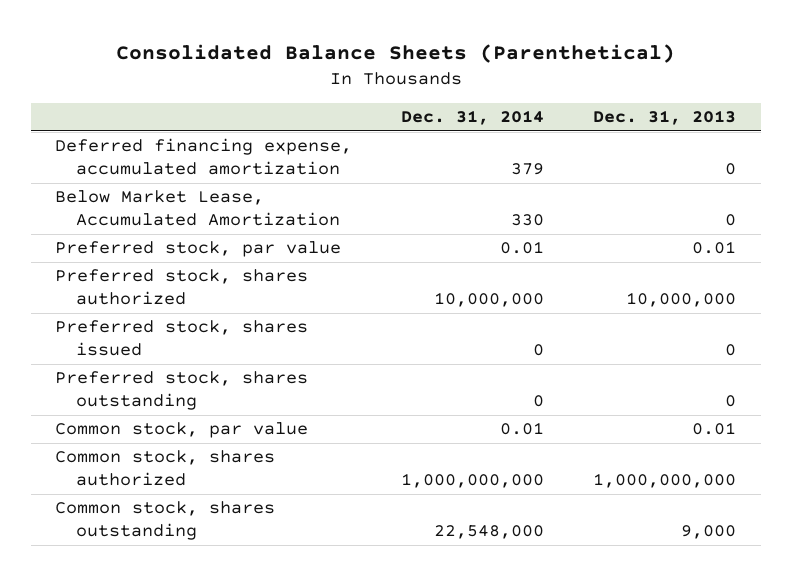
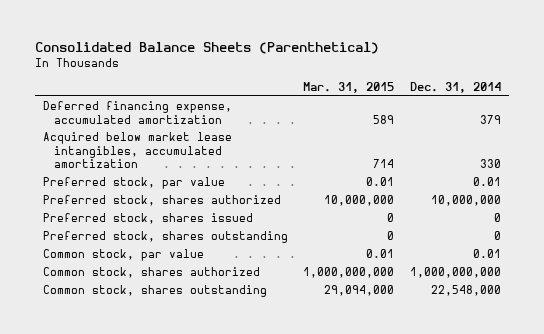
[593,110,737,126] Dec. 31, 2013 -> none
none -> [303,81,395,93] Mar. 31, 2015
[55,190,341,227] Below Market Lease, Accumulated Amortization -> [42,131,232,169] Acquired below market lease intangibles, accumulated amortization

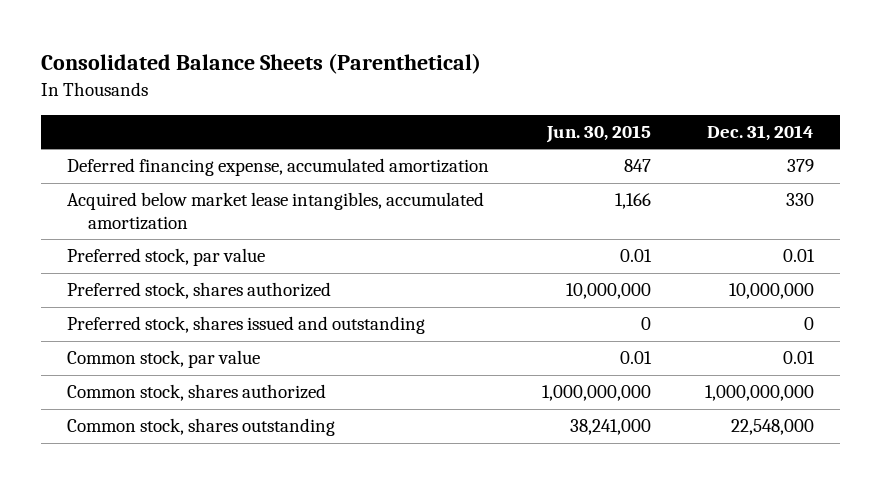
[303,81,395,93] Mar. 31, 2015 -> none
none -> [546,124,652,143] Jun. 30, 2015
[42,212,253,224] Preferred stock, shares issued -> none
[42,230,288,243] Preferred stock, shares outstanding -> [67,316,426,335] Preferred stock, shares issued and outstanding

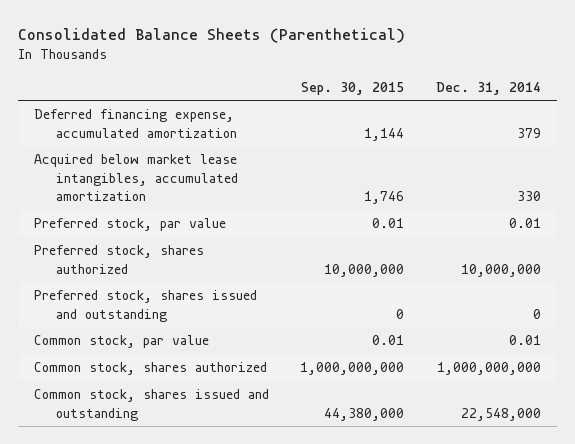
[546,124,652,143] Jun. 30, 2015 -> none
none -> [301,81,405,95] Sep. 30, 2015
[67,418,336,437] Common stock, shares outstanding -> [33,389,269,421] Common stock, shares issued and outstanding

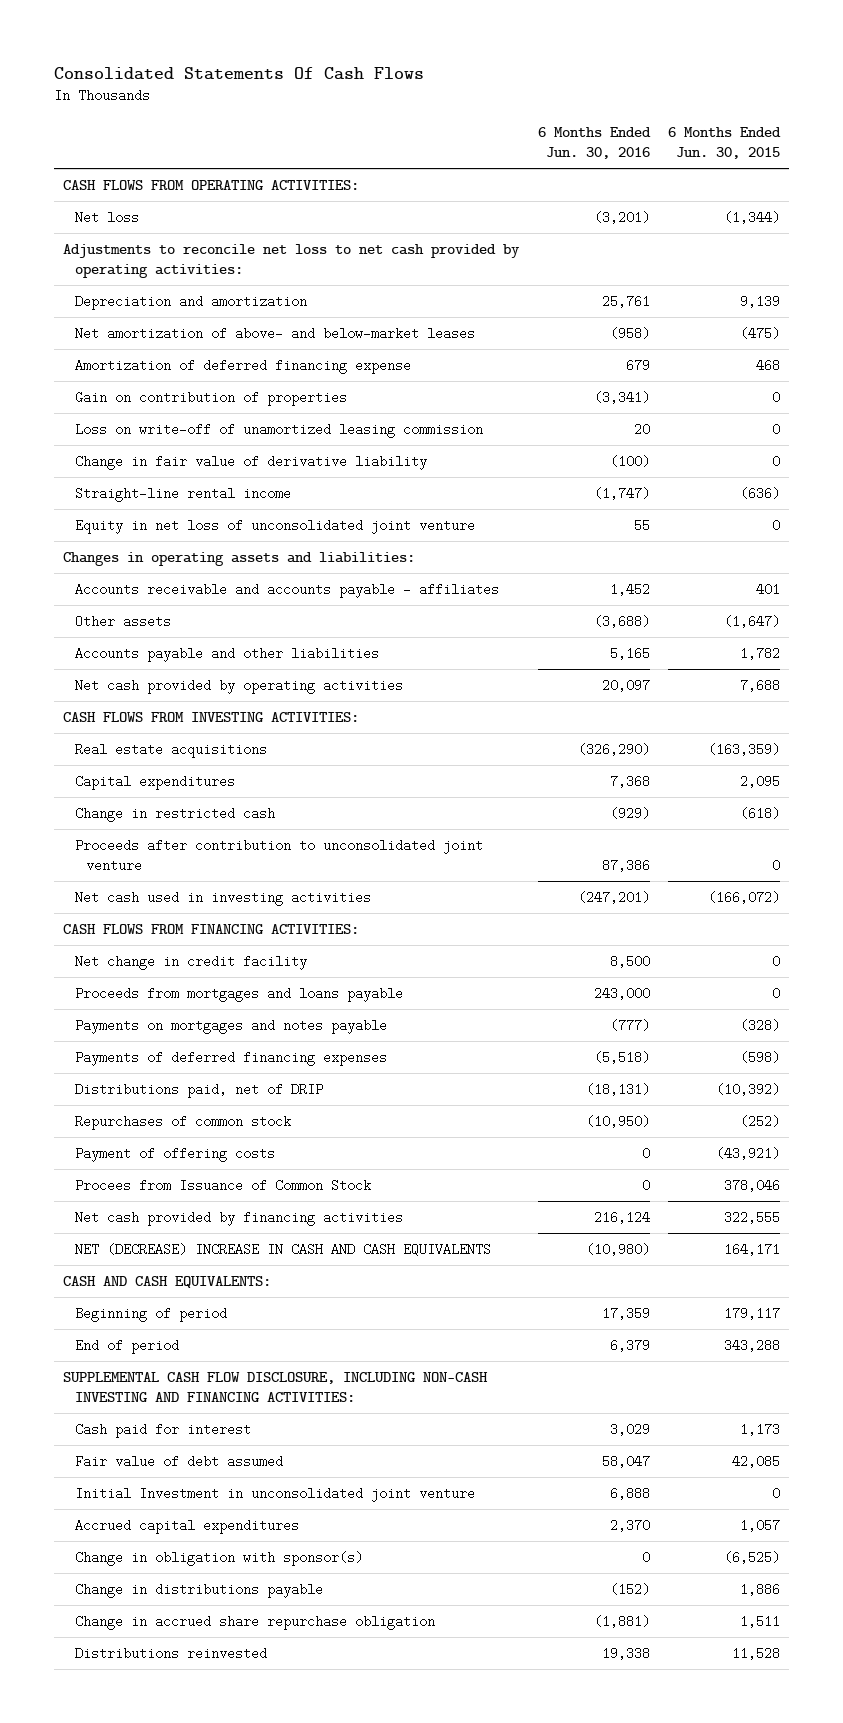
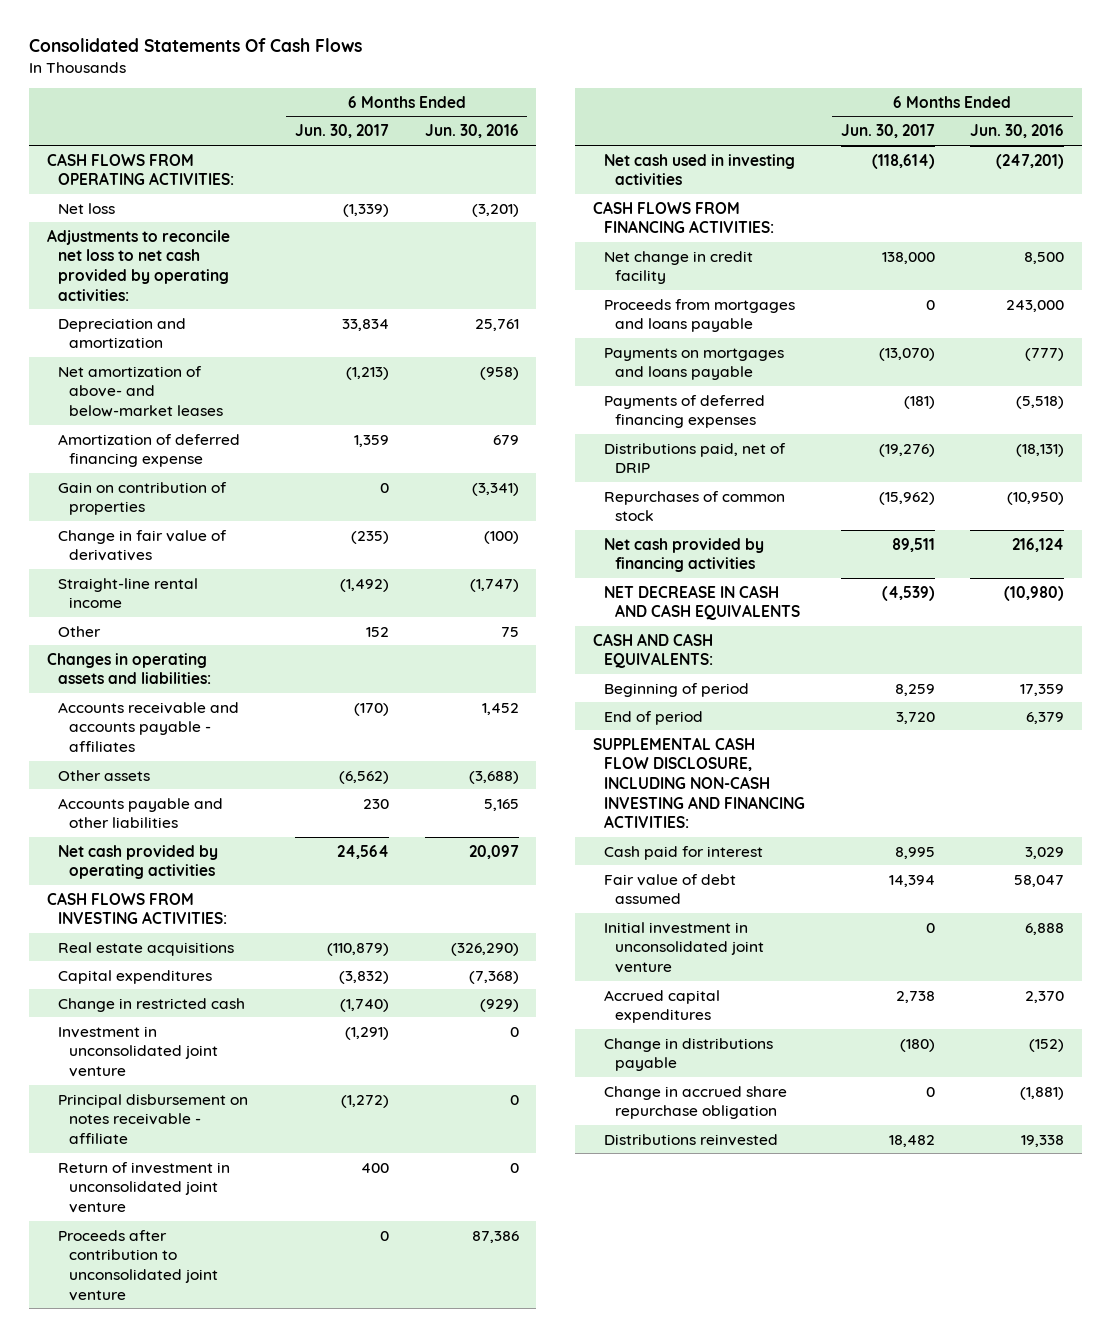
[668,127,782,160] 6 Months Ended Jun. 30, 2015 -> none
none -> [294,124,389,139] Jun. 30, 2017
[74,422,483,438] Loss on write-off of unamortized leasing commission -> none
[74,454,427,470] Change in fair value of derivative liability -> [57,529,227,562] Change in fair value of derivatives
[74,518,475,534] Equity in net loss of unconsolidated joint venture -> none
none -> [57,625,101,637] Other
[609,774,650,788] 7,368 -> [468,970,519,984] (7,368)
none -> [57,1025,219,1077] Investment in unconsolidated joint venture
none -> [57,1093,248,1144] Principal disbursement on notes receivable - affiliate
none -> [57,1161,230,1213] Return of investment in unconsolidated joint venture
[74,1018,387,1034] Payments on mortgages and notes payable -> [603,347,784,381] Payments on mortgages and loans payable
[74,1146,275,1162] Payment of offering costs -> none
[74,1178,371,1192] Procees from Issuance of Common Stock -> none
[74,1242,491,1256] NET (DECREASE) INCREASE IN CASH AND CASH EQUIVALENTS -> [603,584,800,621] NET DECREASE IN CASH AND CASH EQUIVALENTS
[74,1486,475,1502] Initial Investment in unconsolidated joint venture -> [603,921,764,973] Initial investment in unconsolidated joint venture
[74,1550,363,1566] Change in obligation with sponsor(s) -> none

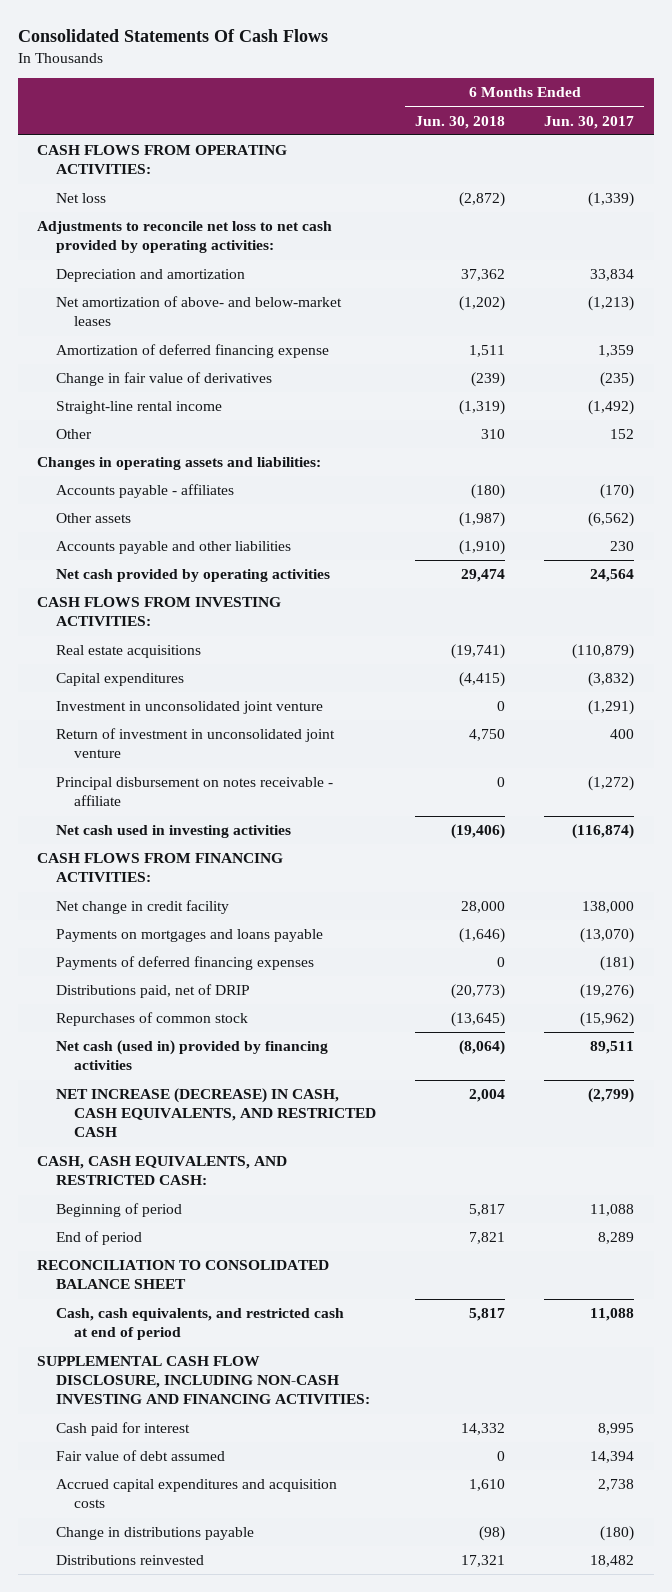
[424,124,519,139] Jun. 30, 2016 -> none
none -> [415,115,506,129] Jun. 30, 2018
[57,481,227,516] Gain on contribution of properties -> none
[57,701,239,752] Accounts receivable and accounts payable - affiliates -> [55,484,234,499] Accounts payable - affiliates
[57,997,245,1012] Change in restricted cash -> none
[57,1229,219,1301] Proceeds after contribution to unconsolidated joint venture -> none
[57,1093,248,1144] Principal disbursement on notes receivable - affiliate -> [55,777,333,807] Principal disbursement on notes receivable - affiliate
[871,153,935,169] (118,614) -> [572,824,635,840] (116,874)
[603,298,795,333] Proceeds from mortgages and loans payable -> none
[603,537,764,573] Net cash provided by financing activities -> [55,1040,328,1071] Net cash (used in) provided by financing activities
[603,584,800,621] NET DECREASE IN CASH AND CASH EQUIVALENTS -> [55,1088,377,1138] NET INCREASE (DECREASE) IN CASH, CASH EQUIVALENTS, AND RESTRICTED CASH
[881,585,935,601] (4,539) -> [588,1088,635,1104] (2,799)
[592,632,713,669] CASH AND CASH EQUIVALENTS: -> [37,1156,288,1186] CASH, CASH EQUIVALENTS, AND RESTRICTED CASH:
[894,683,935,696] 8,259 -> [590,1204,635,1217] 11,088
[895,711,935,724] 3,720 -> [598,1232,635,1245] 8,289
none -> [37,1260,330,1290] RECONCILIATION TO CONSOLIDATED BALANCE SHEET
none -> [55,1308,344,1341] Cash, cash equivalents, and restricted cash at end of period
[603,921,764,973] Initial investment in unconsolidated joint venture -> none
[603,989,720,1024] Accrued capital expenditures -> [55,1479,337,1509] Accrued capital expenditures and acquisition costs
[603,1085,787,1120] Change in accrued share repurchase obligation -> none

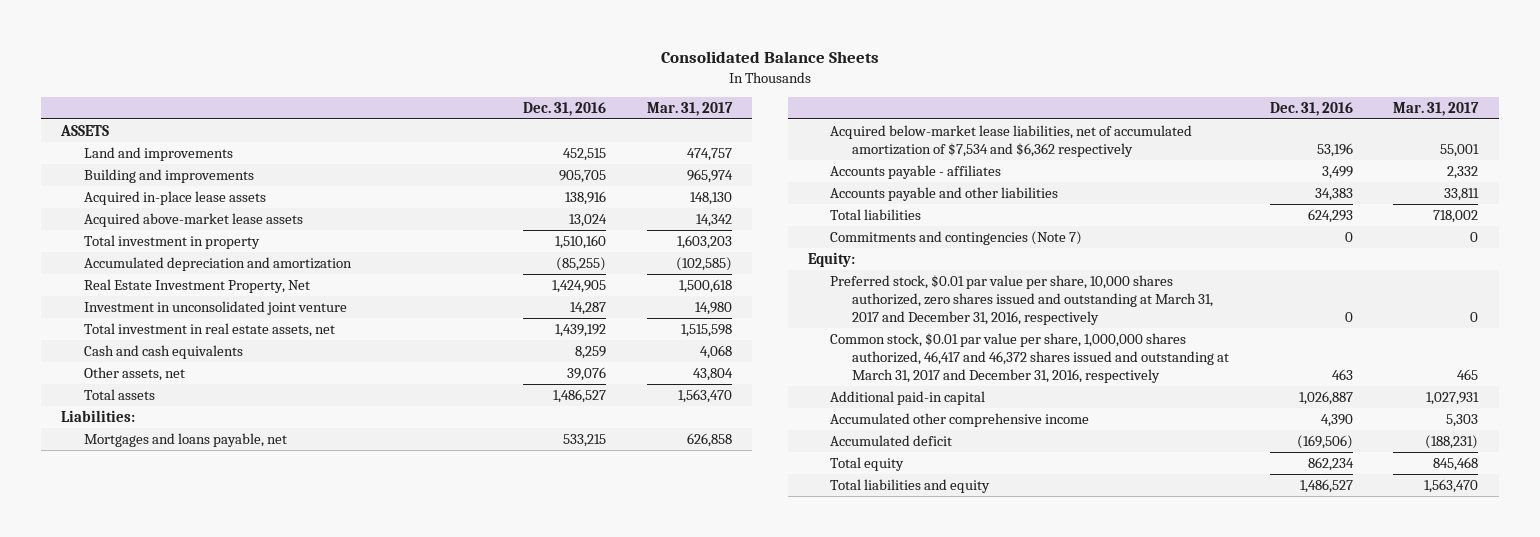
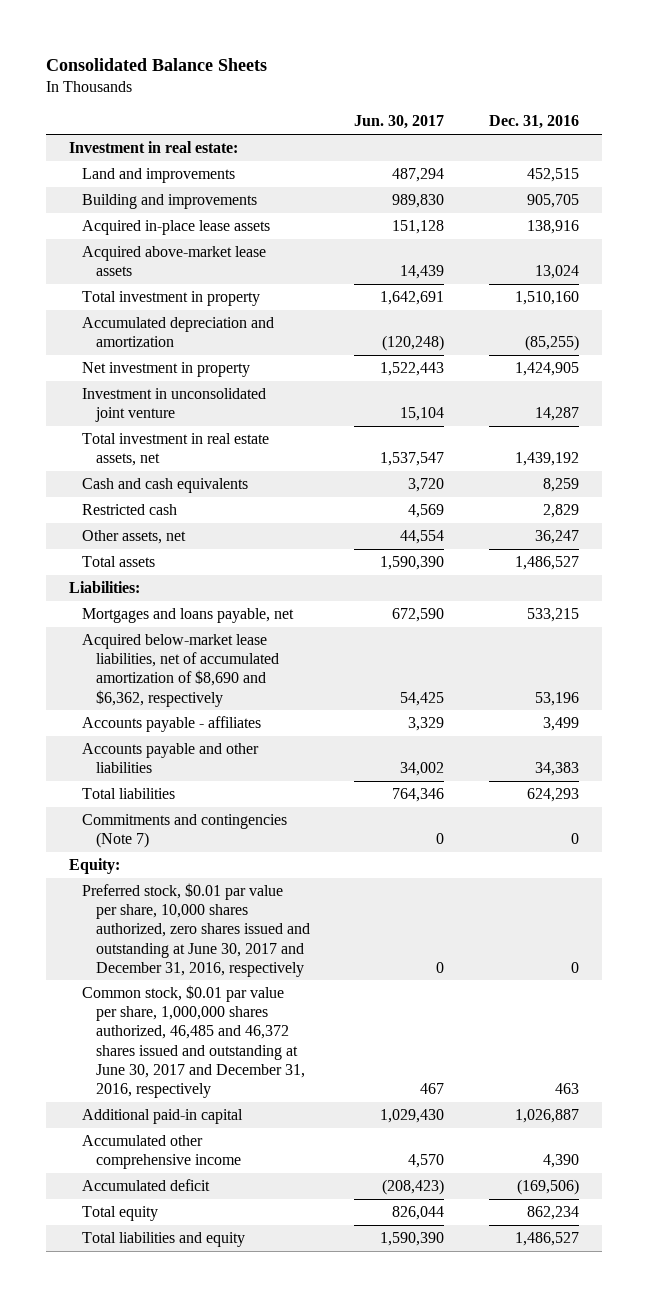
[646,101,733,116] Mar. 31, 2017 -> none
none -> [354,115,445,130] Jun. 30, 2017
[60,124,110,136] ASSETS -> none
none -> [68,141,238,154] Investment in real estate:
[83,278,310,293] Real Estate Investment Property, Net -> [82,362,251,378] Net investment in property
none -> [82,504,178,516] Restricted cash
[567,366,607,381] 39,076 -> [535,530,580,545] 36,247
[830,124,1193,157] Acquired below-market lease liabilities, net of accumulated amortization of $7,534 and $6,362 respectively -> [82,634,279,707] Acquired below-market lease liabilities, net of accumulated amortization of $8,690 and $6,362, respectively
[830,274,1214,326] Preferred stock, $0.01 par value per share, 10,000 shares authorized, zero shares issued and outstanding at March 31, 2017 and December 31, 2016, respectively -> [82,883,310,977] Preferred stock, $0.01 par value per share, 10,000 shares authorized, zero shares issued and outstanding at June 30, 2017 and December 31, 2016, respectively
[830,332,1230,384] Common stock, $0.01 par value per share, 1,000,000 shares authorized, 46,417 and 46,372 shares issued and outstanding at March 31, 2017 and December 31, 2016, respectively -> [82,985,305,1098] Common stock, $0.01 par value per share, 1,000,000 shares authorized, 46,485 and 46,372 shares issued and outstanding at June 30, 2017 and December 31, 2016, respectively

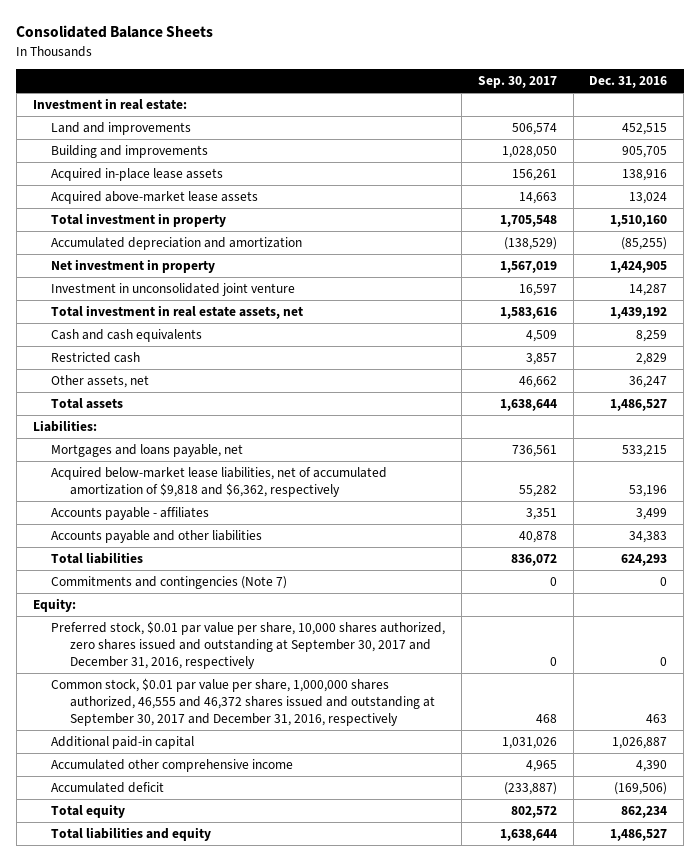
[354,115,445,130] Jun. 30, 2017 -> none
none -> [477,75,557,88] Sep. 30, 2017
[82,634,279,707] Acquired below-market lease liabilities, net of accumulated amortization of $8,690 and $6,362, respectively -> [51,467,388,497] Acquired below-market lease liabilities, net of accumulated amortization of $9,818 and $6,362, respectively
[82,883,310,977] Preferred stock, $0.01 par value per share, 10,000 shares authorized, zero shares issued and outstanding at June 30, 2017 and December 31, 2016, respectively -> [51,621,446,669] Preferred stock, $0.01 par value per share, 10,000 shares authorized, zero shares issued and outstanding at September 30, 2017 and December 31, 2016, respectively
[82,985,305,1098] Common stock, $0.01 par value per share, 1,000,000 shares authorized, 46,485 and 46,372 shares issued and outstanding at June 30, 2017 and December 31, 2016, respectively -> [51,678,435,726] Common stock, $0.01 par value per share, 1,000,000 shares authorized, 46,555 and 46,372 shares issued and outstanding at September 30, 2017 and December 31, 2016, respectively

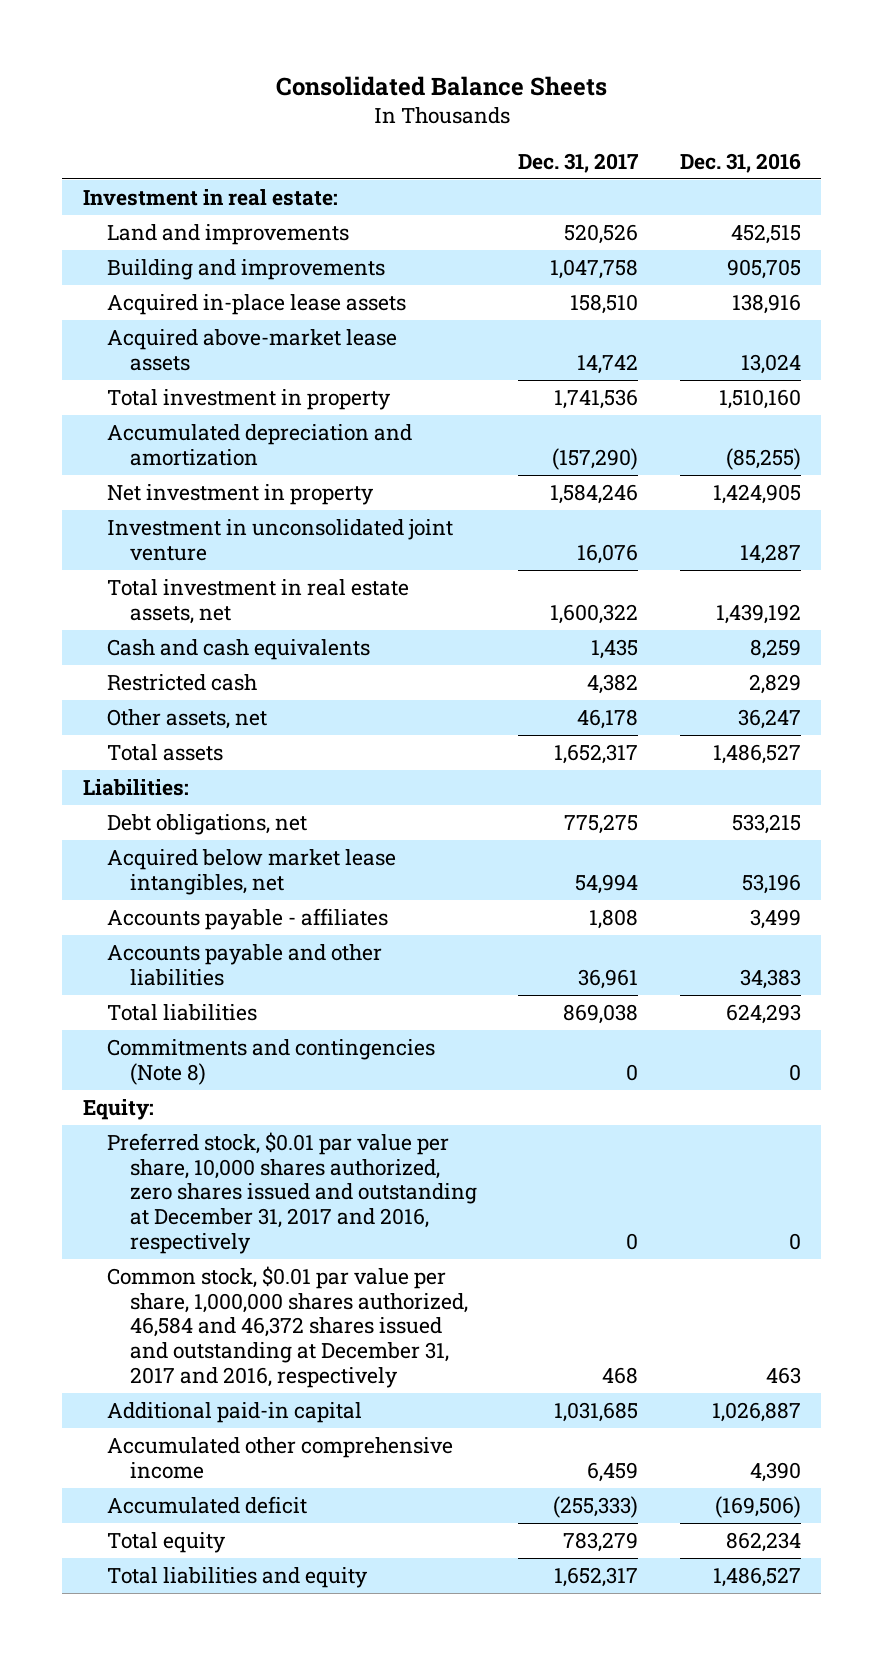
[477,75,557,88] Sep. 30, 2017 -> none
none -> [518,152,640,173] Dec. 31, 2017
[51,444,244,458] Mortgages and loans payable, net -> [106,814,307,836] Debt obligations, net
[51,467,388,497] Acquired below-market lease liabilities, net of accumulated amortization of $9,818 and $6,362, respectively -> [106,849,396,895] Acquired below market lease intangibles, net
[51,576,288,590] Commitments and contingencies (Note 7) -> [106,1039,435,1085] Commitments and contingencies (Note 8)
[51,621,446,669] Preferred stock, $0.01 par value per share, 10,000 shares authorized, zero shares issued and outstanding at September 30, 2017 and December 31, 2016, respectively -> [106,1132,478,1254] Preferred stock, $0.01 par value per share, 10,000 shares authorized, zero shares issued and outstanding at December 31, 2017 and 2016, respectively
[51,678,435,726] Common stock, $0.01 par value per share, 1,000,000 shares authorized, 46,555 and 46,372 shares issued and outstanding at September 30, 2017 and December 31, 2016, respectively -> [106,1266,469,1388] Common stock, $0.01 par value per share, 1,000,000 shares authorized, 46,584 and 46,372 shares issued and outstanding at December 31, 2017 and 2016, respectively

